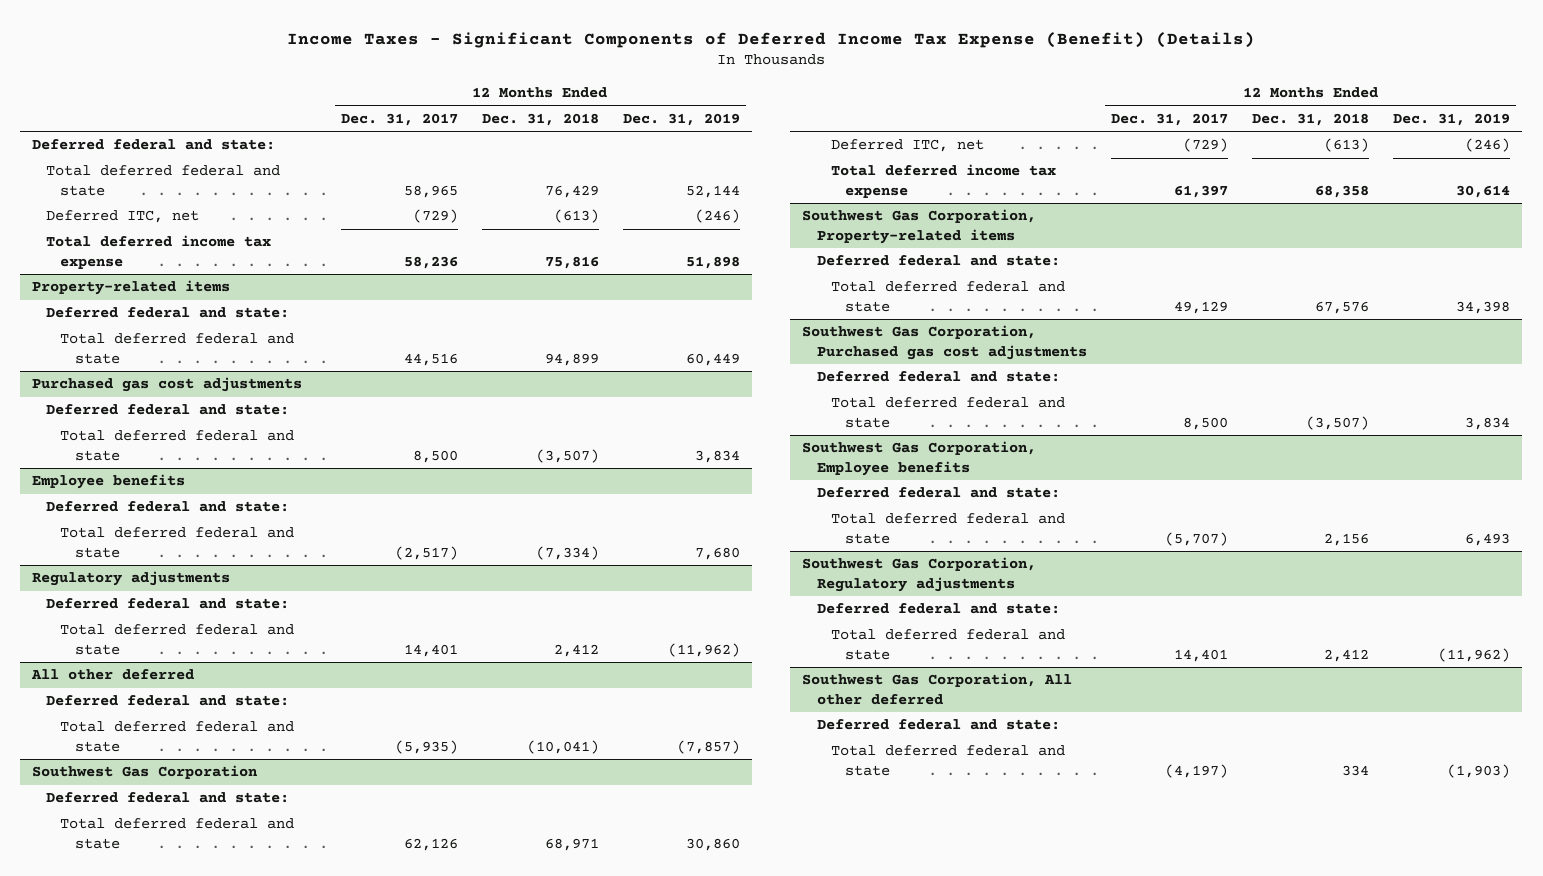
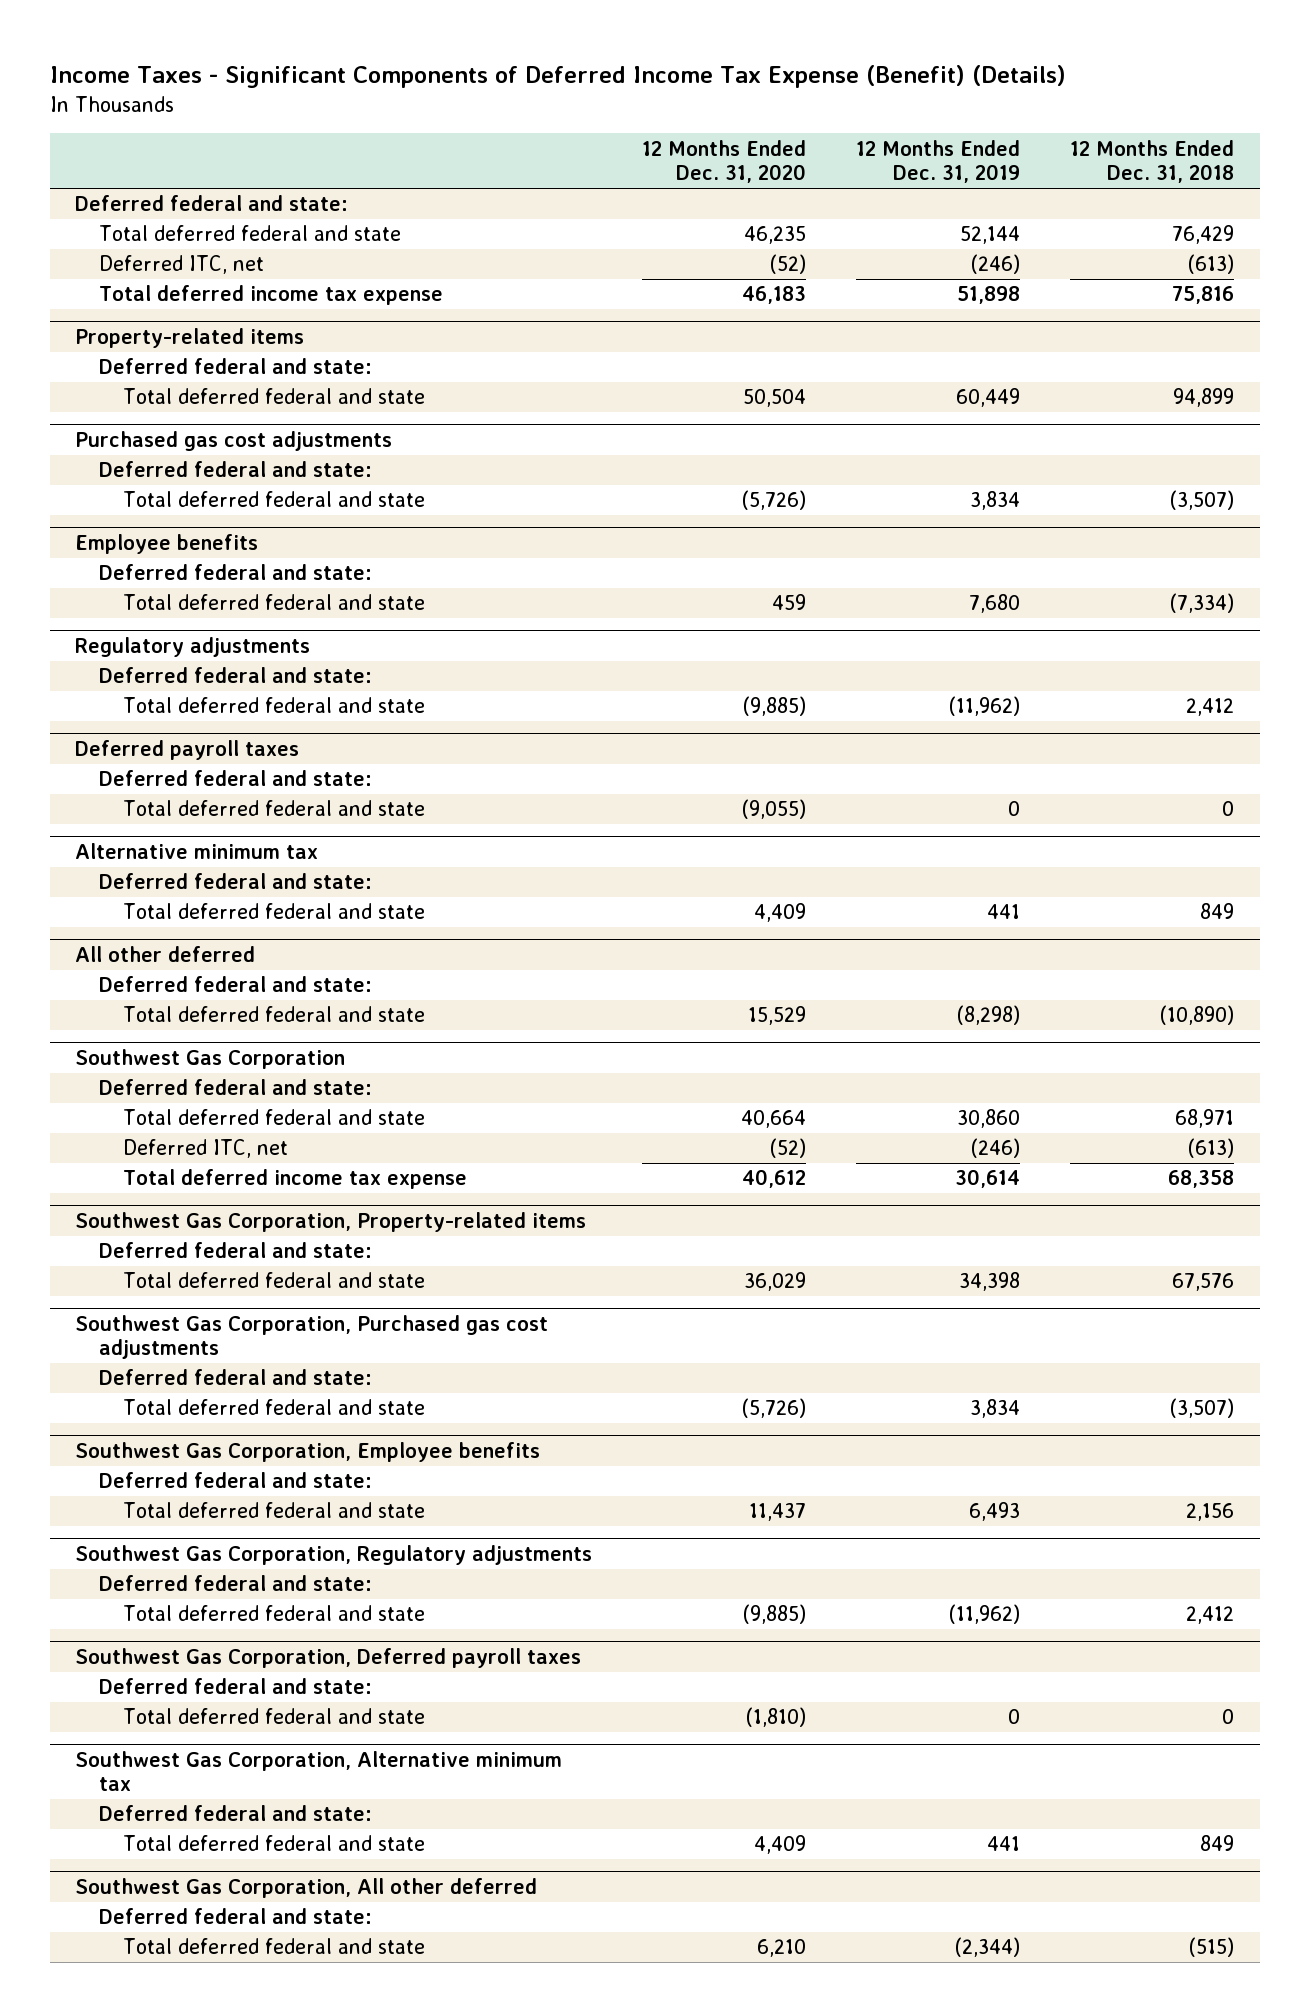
[340,112,458,126] Dec. 31, 2017 -> none
none -> [642,139,807,184] 12 Months Ended Dec. 31, 2020
none -> [75,739,300,760] Deferred payroll taxes
none -> [99,770,373,787] Deferred federal and state:
none -> [122,800,425,817] Total deferred federal and state
none -> [75,842,319,859] Alternative minimum tax
none -> [99,873,373,890] Deferred federal and state:
none -> [122,903,425,920] Total deferred federal and state
[526,739,599,754] (10,041) -> [1160,1005,1235,1026] (10,890)
[677,739,741,754] (7,857) -> [957,1005,1021,1026] (8,298)
none -> [75,1647,582,1668] Southwest Gas Corporation, Deferred payroll taxes
none -> [99,1678,373,1695] Deferred federal and state:
none -> [122,1708,425,1725] Total deferred federal and state
none -> [75,1750,563,1792] Southwest Gas Corporation, Alternative minimum tax
none -> [99,1805,373,1822] Deferred federal and state:
none -> [122,1835,425,1852] Total deferred federal and state
[1342,764,1370,776] 334 -> [1189,1937,1235,1958] (515)
[1447,763,1511,778] (1,903) -> [955,1937,1021,1958] (2,344)

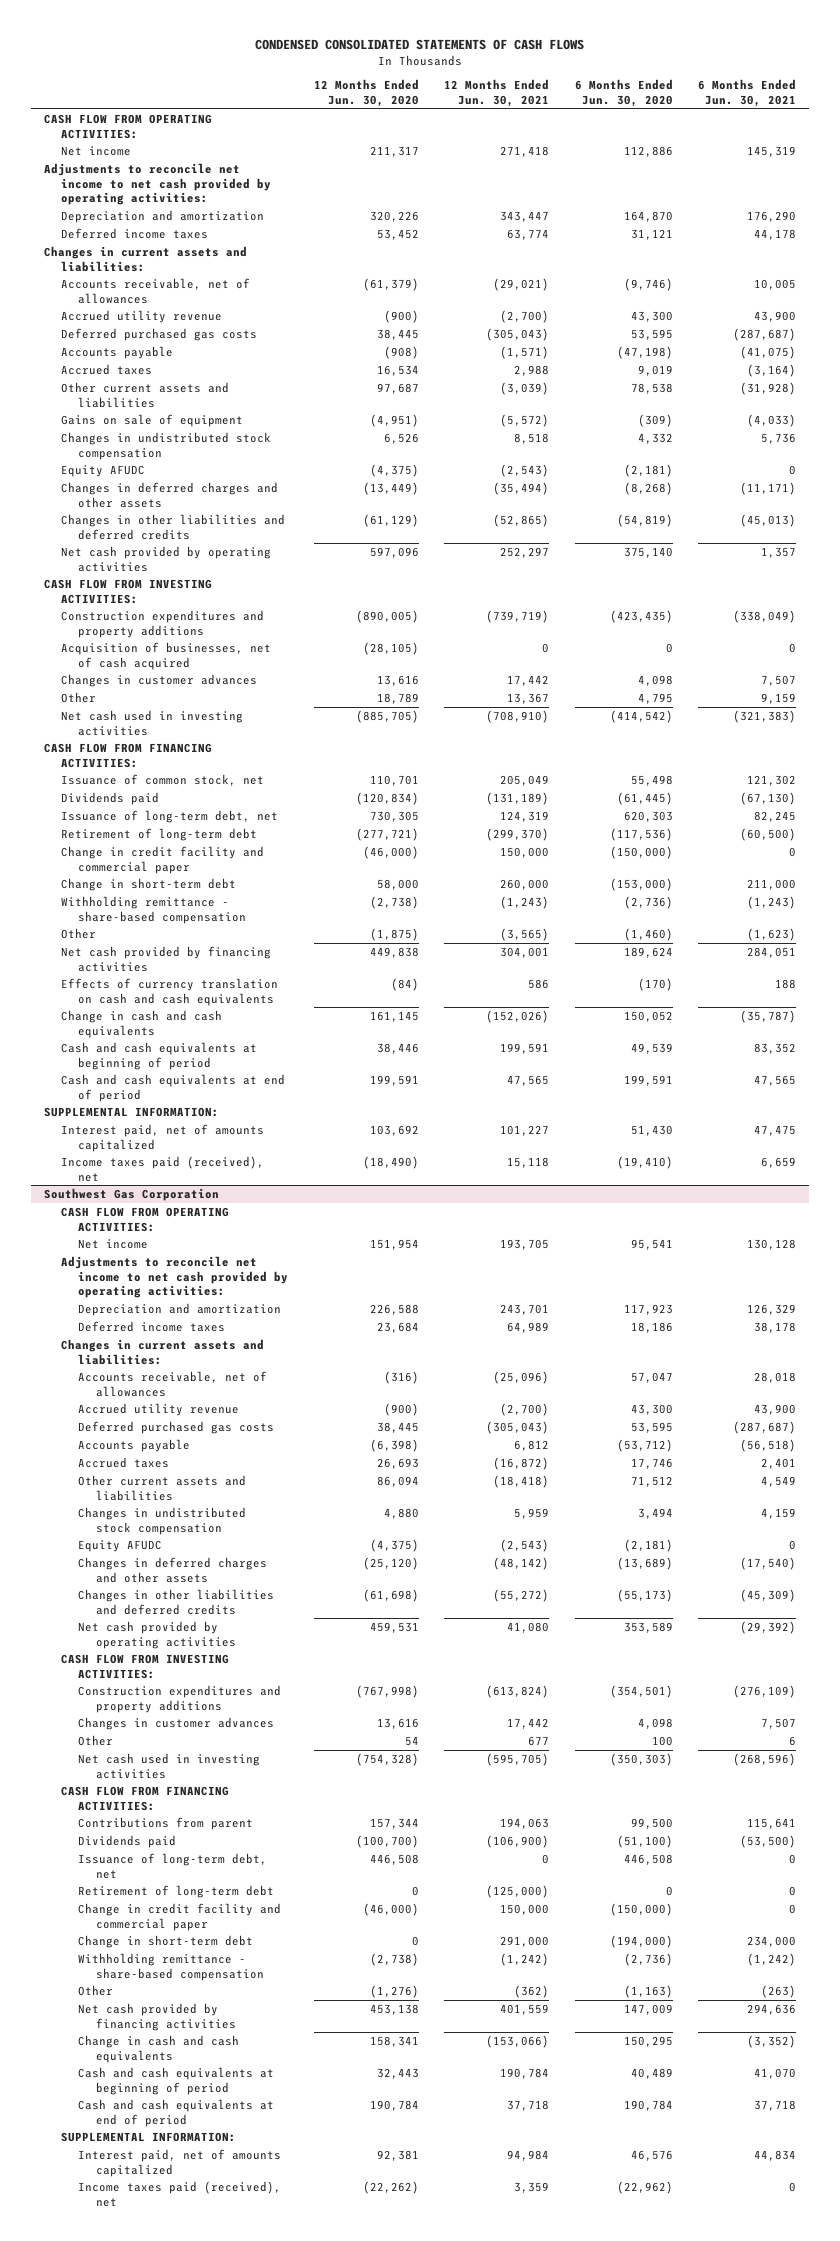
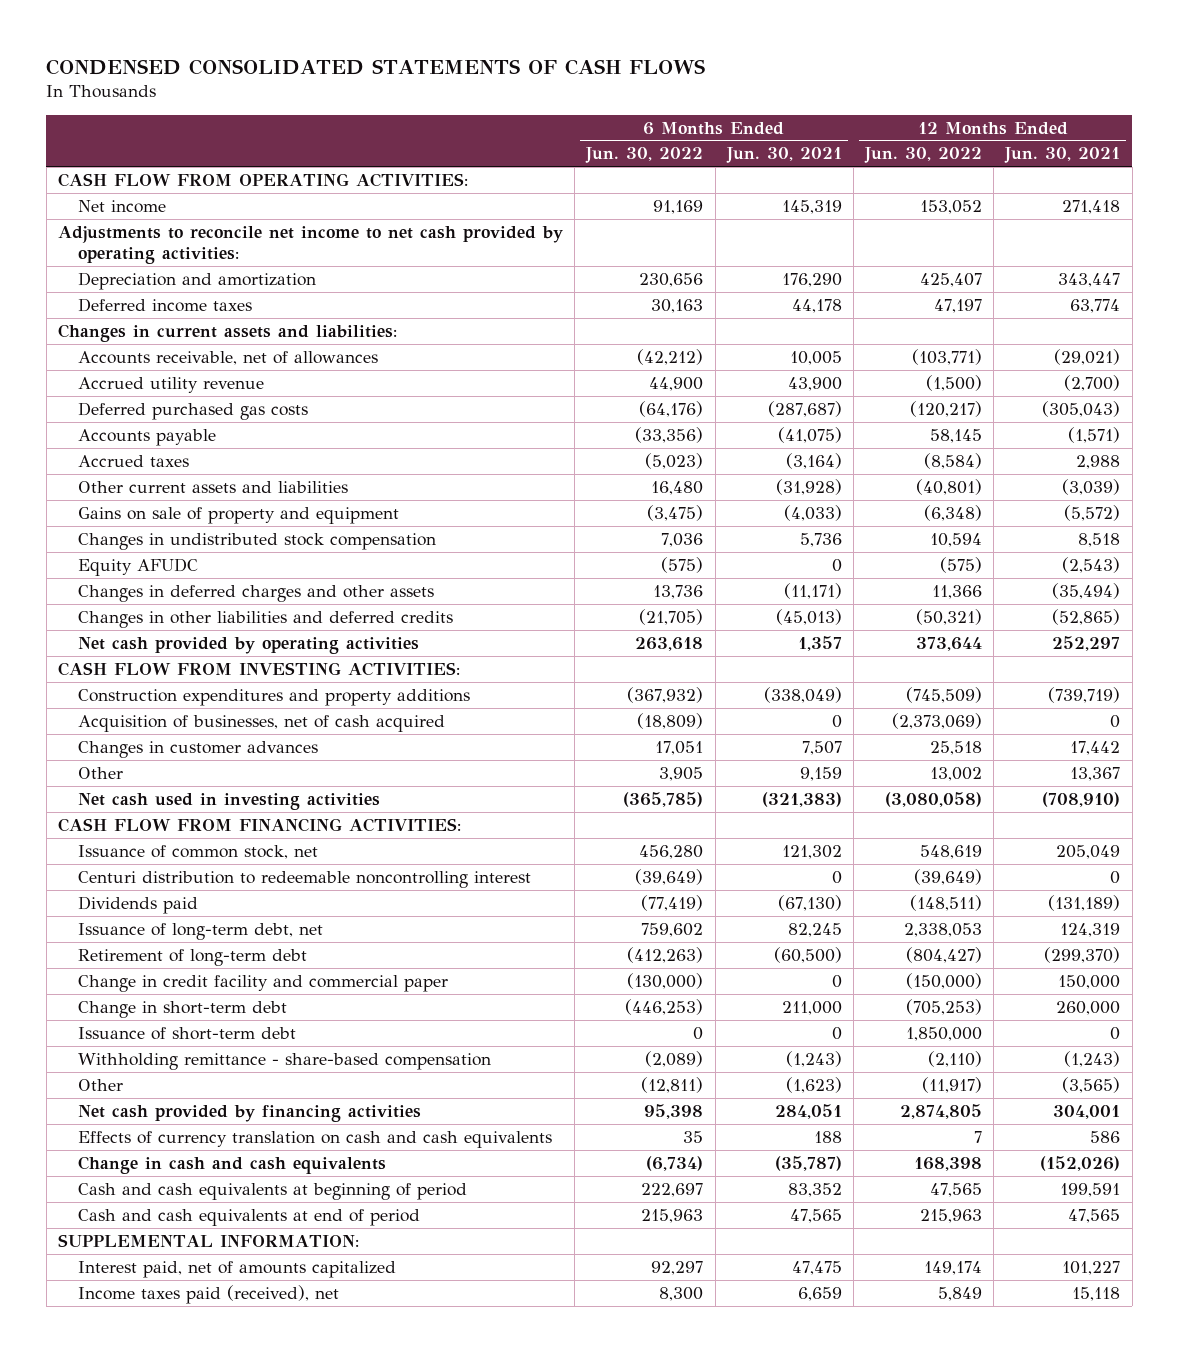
[313,79,419,107] 12 Months Ended Jun. 30, 2020 -> none
[574,79,673,107] 6 Months Ended Jun. 30, 2020 -> none
none -> [585,147,704,164] Jun. 30, 2022
none -> [864,147,983,164] Jun. 30, 2022
[61,413,244,427] Gains on sale of equipment -> [78,506,400,524] Gains on sale of property and equipment
none -> [78,870,532,888] Centuri distribution to redeemable noncontrolling interest
none -> [78,1026,297,1040] Issuance of short-term debt
[44,1187,220,1201] Southwest Gas Corporation -> none
[61,1206,230,1232] CASH FLOW FROM OPERATING ACTIVITIES: -> none
[78,1238,149,1249] Net income -> none
[61,1255,289,1299] Adjustments to reconcile net income to net cash provided by operating activities: -> none
[78,1302,282,1316] Depreciation and amortization -> none
[78,1320,226,1332] Deferred income taxes -> none
[61,1338,265,1365] Changes in current assets and liabilities: -> none
[78,1370,268,1397] Accounts receivable, net of allowances -> none
[78,1402,240,1416] Accrued utility revenue -> none
[78,1420,275,1434] Deferred purchased gas costs -> none
[78,1438,191,1452] Accounts payable -> none
[78,1456,170,1468] Accrued taxes -> none
[78,1474,247,1501] Other current assets and liabilities -> none
[78,1506,247,1535] Changes in undistributed stock compensation -> none
[78,1539,163,1552] Equity AFUDC -> none
[78,1556,268,1583] Changes in deferred charges and other assets -> none
[78,1588,275,1615] Changes in other liabilities and deferred credits -> none
[78,1620,236,1649] Net cash provided by operating activities -> none
[61,1653,230,1679] CASH FLOW FROM INVESTING ACTIVITIES: -> none
[78,1684,282,1713] Construction expenditures and property additions -> none
[78,1716,275,1730] Changes in customer advances -> none
[78,1734,114,1746] Other -> none
[78,1752,261,1779] Net cash used in investing activities -> none
[61,1785,230,1811] CASH FLOW FROM FINANCING ACTIVITIES: -> none
[78,1816,254,1830] Contributions from parent -> none
[78,1834,177,1848] Dividends paid -> none
[78,1852,268,1879] Issuance of long-term debt, net -> none
[78,1884,275,1898] Retirement of long-term debt -> none
[78,1902,282,1931] Change in credit facility and commercial paper -> none
[78,1934,254,1948] Change in short-term debt -> none
[78,1952,264,1981] Withholding remittance - share-based compensation -> none
[78,1984,114,1996] Other -> none
[78,2002,236,2031] Net cash provided by financing activities -> none
[78,2034,240,2063] Change in cash and cash equivalents -> none
[78,2066,275,2095] Cash and cash equivalents at beginning of period -> none
[78,2098,275,2127] Cash and cash equivalents at end of period -> none
[61,2131,237,2142] SUPPLEMENTAL INFORMATION: -> none
[78,2148,282,2177] Interest paid, net of amounts capitalized -> none
[78,2180,282,2207] Income taxes paid (received), net -> none

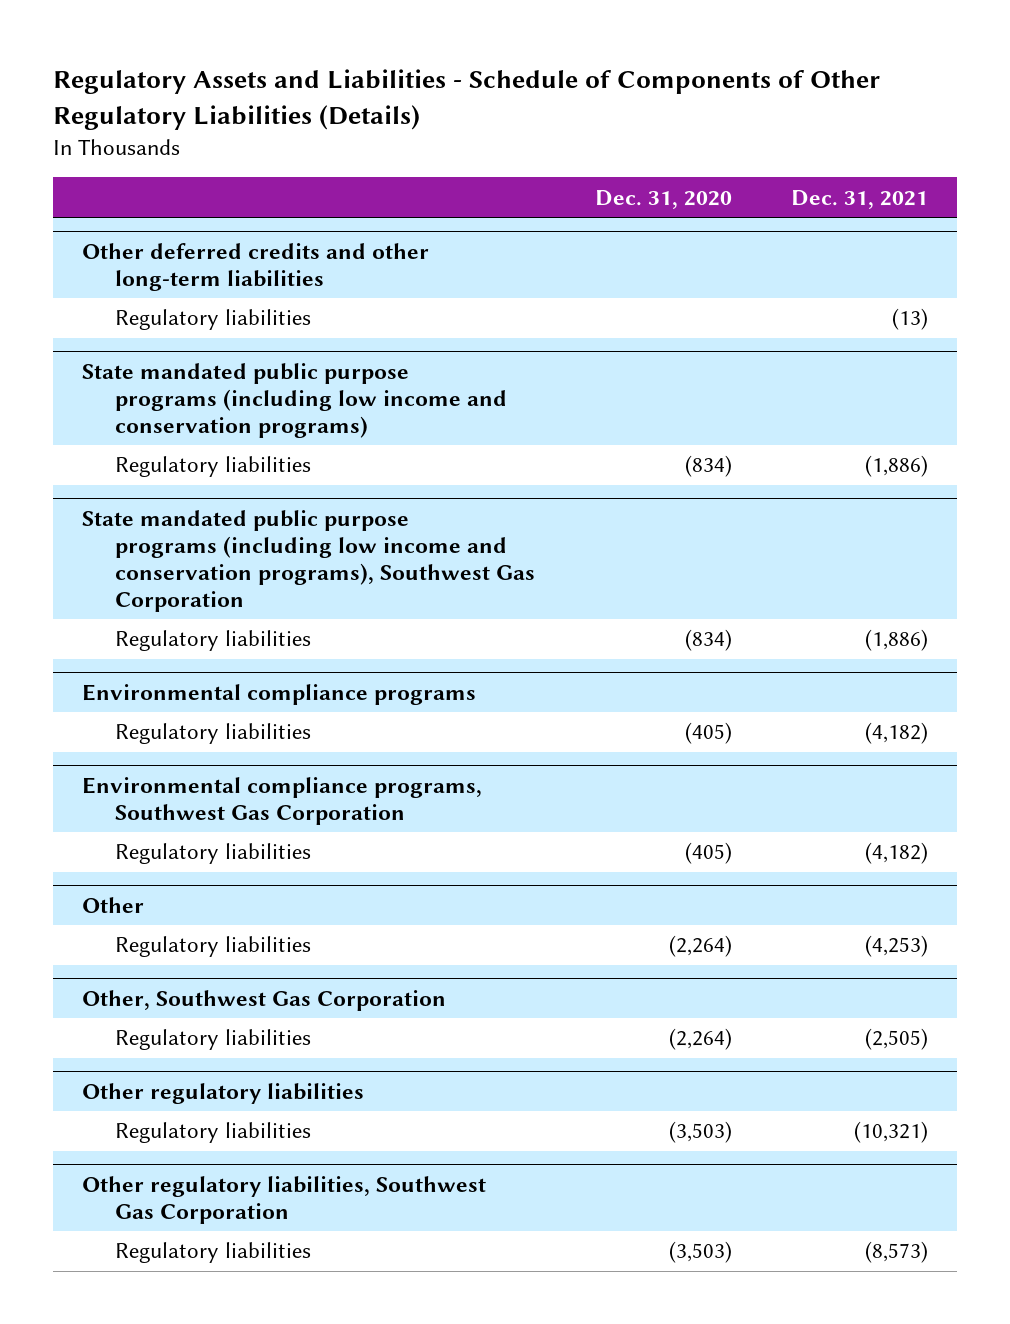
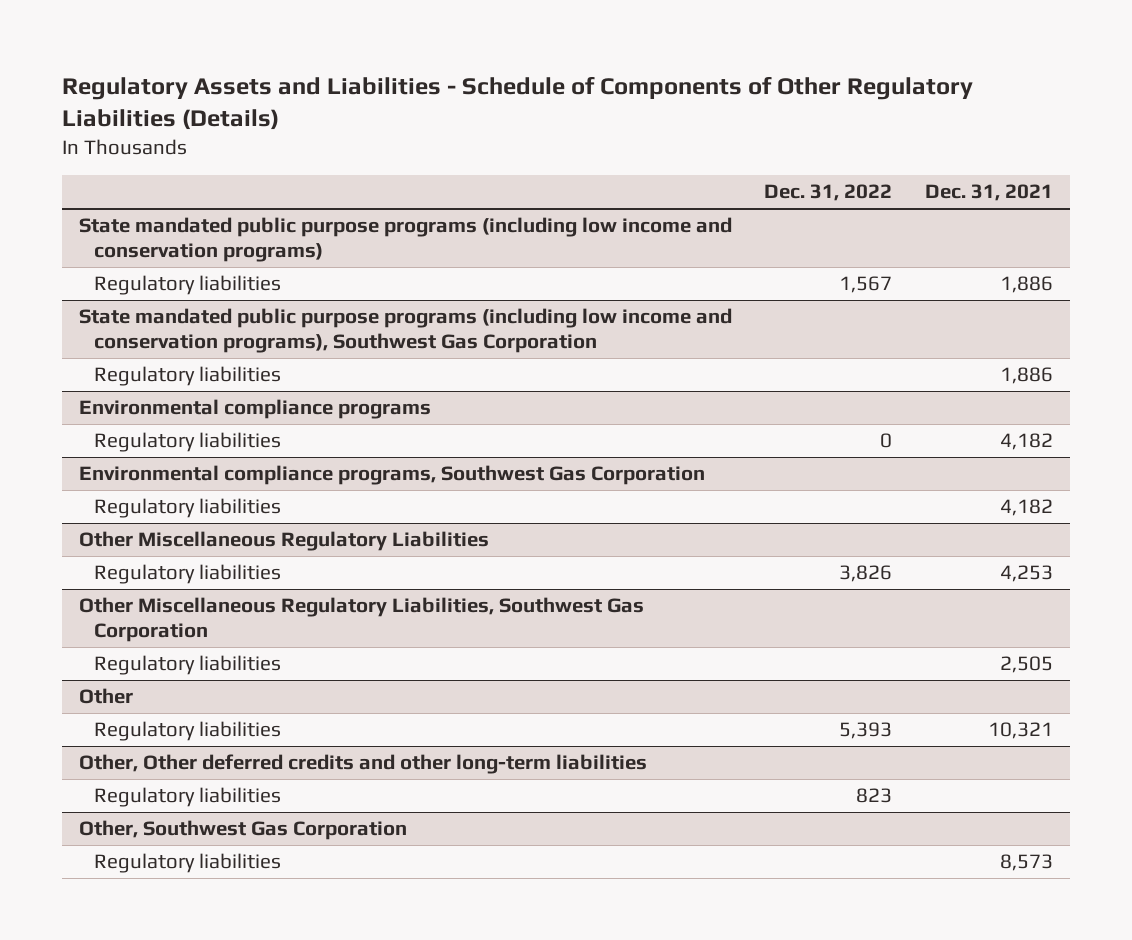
[594,189,732,209] Dec. 31, 2020 -> none
none -> [764,184,893,202] Dec. 31, 2022
[82,242,430,291] Other deferred credits and other long-term liabilities -> none
[115,309,312,331] Regulatory liabilities -> none
[864,455,928,478] (1,886) -> [1000,276,1054,294] 1,886
[864,629,928,652] (1,886) -> [1000,367,1054,385] 1,886
[864,722,928,745] (4,182) -> [1000,433,1054,451] 4,182
[864,842,928,865] (4,182) -> [1000,499,1054,517] 4,182
none -> [78,531,489,552] Other Miscellaneous Regulatory Liabilities
none -> [94,564,282,585] Regulatory liabilities
none -> [78,597,644,643] Other Miscellaneous Regulatory Liabilities, Southwest Gas Corporation
none -> [94,655,282,676] Regulatory liabilities
[864,935,928,958] (4,253) -> [988,722,1054,740] 10,321
none -> [78,754,647,775] Other, Other deferred credits and other long-term liabilities
none -> [94,787,282,808] Regulatory liabilities
[82,1082,365,1104] Other regulatory liabilities -> none
[115,1122,312,1144] Regulatory liabilities -> none
[82,1175,487,1224] Other regulatory liabilities, Southwest Gas Corporation -> none
[115,1242,312,1264] Regulatory liabilities -> none
[864,1028,928,1051] (2,505) -> [1000,854,1054,872] 8,573

